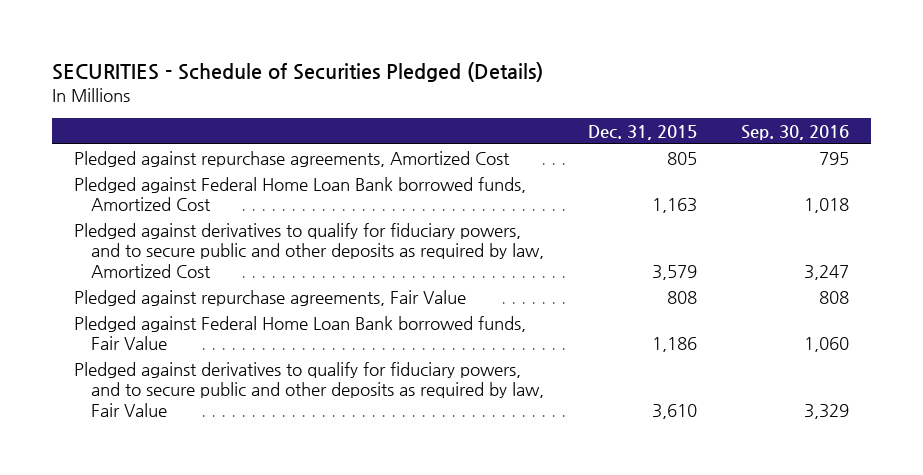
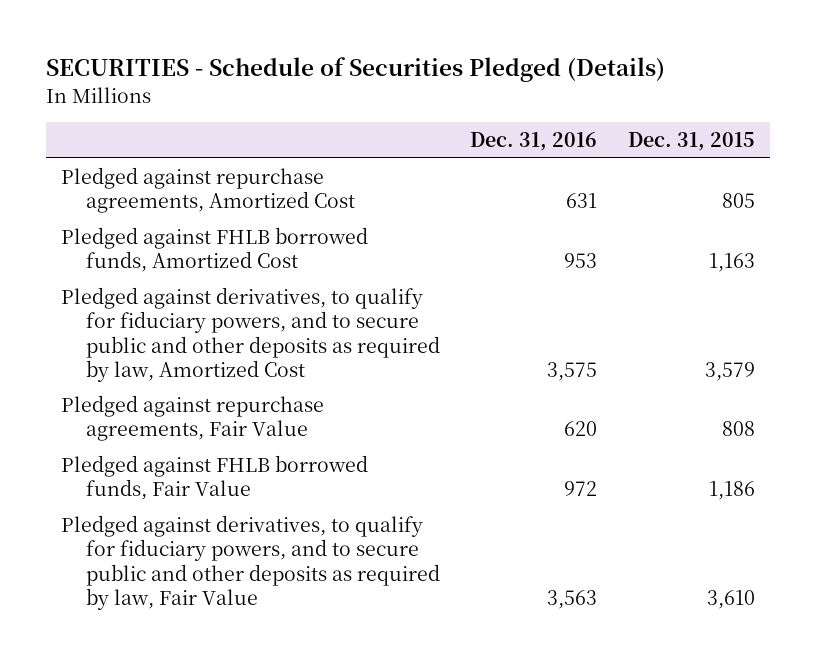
[741,124,850,140] Sep. 30, 2016 -> none
none -> [470,132,598,152] Dec. 31, 2016
[74,176,527,212] Pledged against Federal Home Loan Bank borrowed funds, Amortized Cost -> [61,226,369,273] Pledged against FHLB borrowed funds, Amortized Cost
[74,222,544,278] Pledged against derivatives to qualify for fiduciary powers, and to secure public and other deposits as required by law, Amortized Cost -> [61,286,440,382] Pledged against derivatives, to qualify for fiduciary powers, and to secure public and other deposits as required by law, Amortized Cost
[74,315,527,351] Pledged against Federal Home Loan Bank borrowed funds, Fair Value -> [61,454,369,501] Pledged against FHLB borrowed funds, Fair Value
[74,361,544,417] Pledged against derivatives to qualify for fiduciary powers, and to secure public and other deposits as required by law, Fair Value -> [61,514,440,610] Pledged against derivatives, to qualify for fiduciary powers, and to secure public and other deposits as required by law, Fair Value

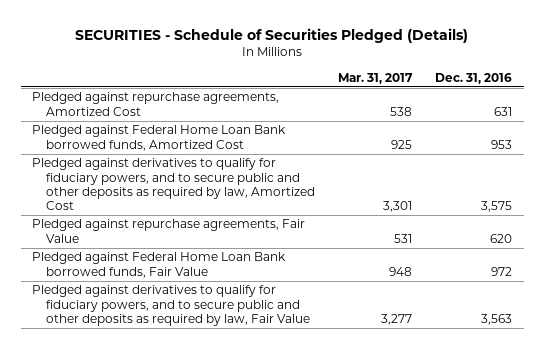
[627,132,755,152] Dec. 31, 2015 -> none
none -> [338,72,414,84] Mar. 31, 2017
[61,226,369,273] Pledged against FHLB borrowed funds, Amortized Cost -> [32,125,287,151] Pledged against Federal Home Loan Bank borrowed funds, Amortized Cost
[61,286,440,382] Pledged against derivatives, to qualify for fiduciary powers, and to secure public and other deposits as required by law, Amortized Cost -> [32,158,316,210] Pledged against derivatives to qualify for fiduciary powers, and to secure public and other deposits as required by law, Amortized Cost
[61,454,369,501] Pledged against FHLB borrowed funds, Fair Value -> [32,252,287,278] Pledged against Federal Home Loan Bank borrowed funds, Fair Value
[61,514,440,610] Pledged against derivatives, to qualify for fiduciary powers, and to secure public and other deposits as required by law, Fair Value -> [32,285,311,326] Pledged against derivatives to qualify for fiduciary powers, and to secure public and other deposits as required by law, Fair Value

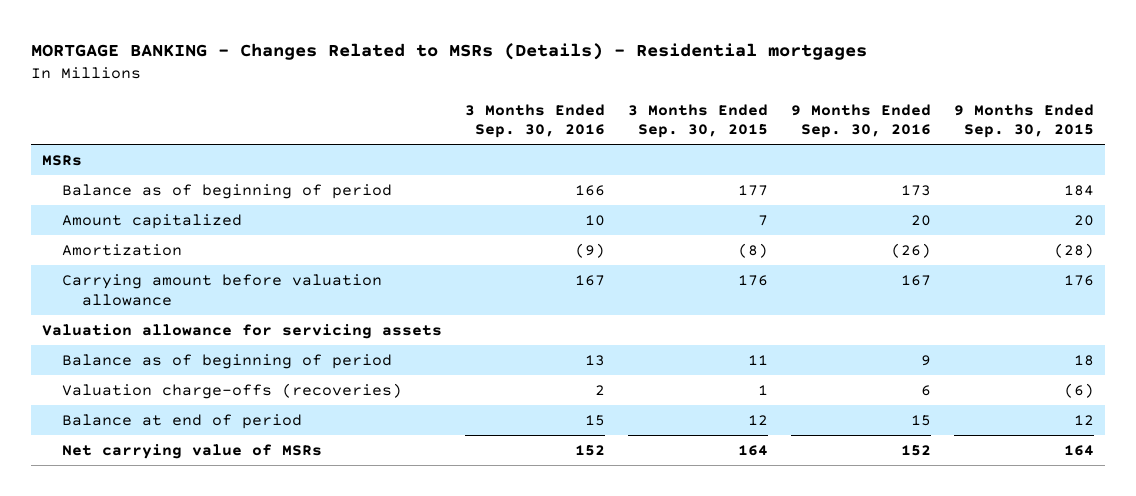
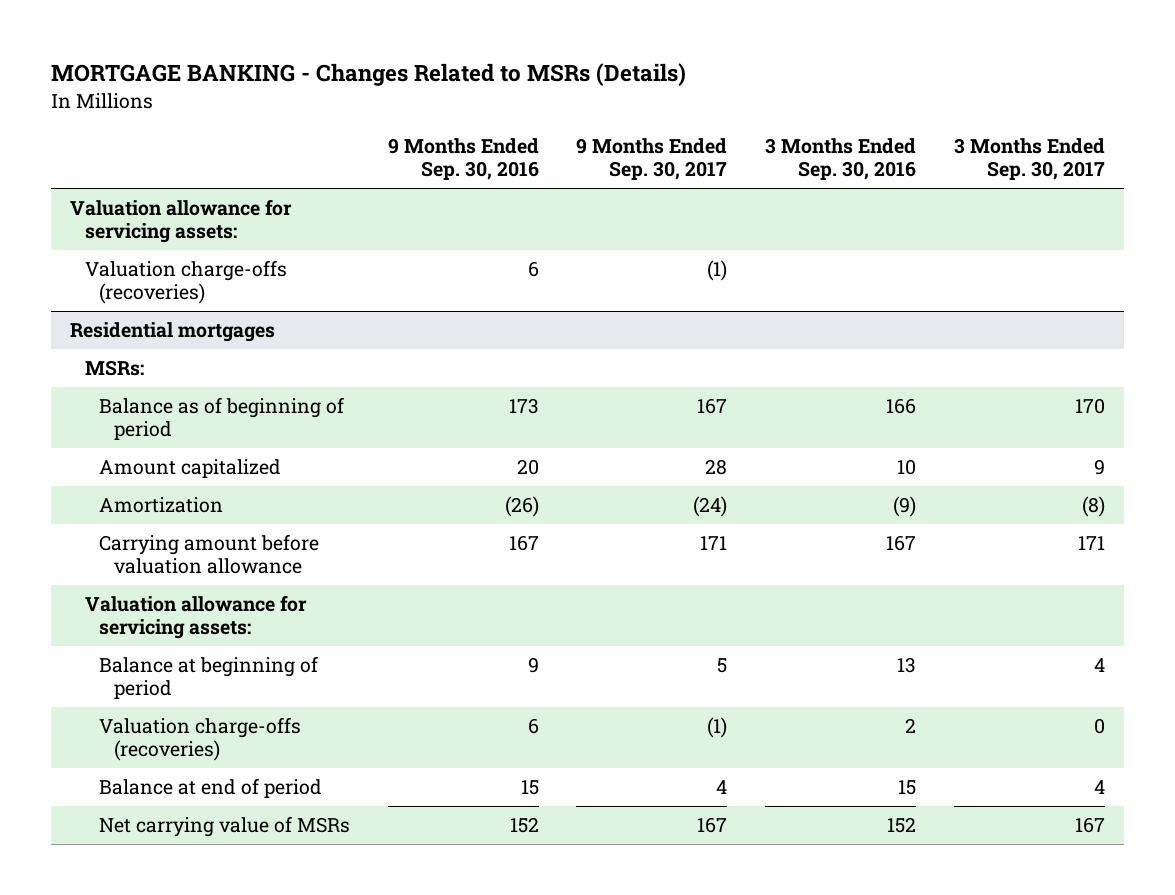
[30,43,867,61] MORTGAGE BANKING - Changes Related to MSRs (Details) - Residential mortgages -> [51,63,687,87] MORTGAGE BANKING - Changes Related to MSRs (Details)
[628,103,769,139] 3 Months Ended Sep. 30, 2015 -> none
[953,103,1094,139] 9 Months Ended Sep. 30, 2015 -> none
none -> [576,137,728,181] 9 Months Ended Sep. 30, 2017
none -> [953,137,1105,181] 3 Months Ended Sep. 30, 2017
none -> [69,199,292,244] Valuation allowance for servicing assets:
none -> [84,260,287,305] Valuation charge-offs (recoveries)
none -> [69,322,275,343] Residential mortgages
[42,154,83,166] MSRs -> [84,360,144,377] MSRs:
[42,323,443,339] Valuation allowance for servicing assets -> [84,595,307,640] Valuation allowance for servicing assets:
[62,353,393,369] Balance as of beginning of period -> [99,656,319,700] Balance at beginning of period

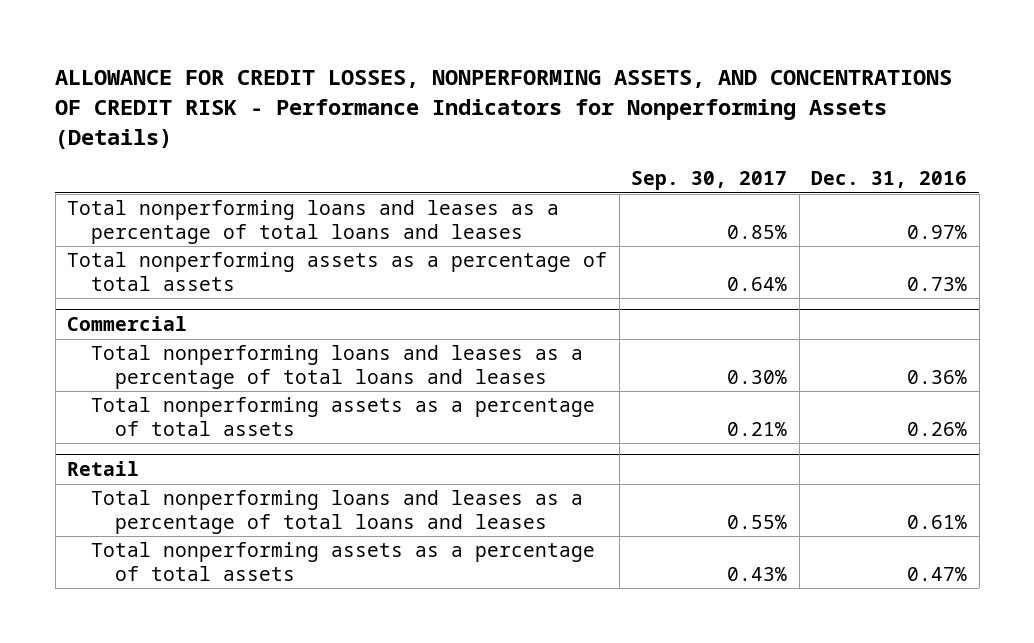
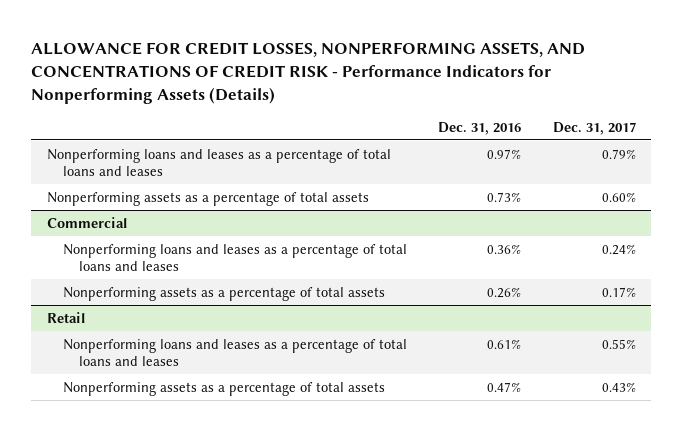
[631,171,788,191] Sep. 30, 2017 -> none
none -> [552,121,636,135] Dec. 31, 2017
[67,200,560,244] Total nonperforming loans and leases as a percentage of total loans and leases -> [46,148,391,177] Nonperforming loans and leases as a percentage of total loans and leases
[67,252,608,291] Total nonperforming assets as a percentage of total assets -> [46,191,369,206] Nonperforming assets as a percentage of total assets
[90,345,583,389] Total nonperforming loans and leases as a percentage of total loans and leases -> [62,243,407,272] Nonperforming loans and leases as a percentage of total loans and leases
[90,397,595,436] Total nonperforming assets as a percentage of total assets -> [62,286,385,301] Nonperforming assets as a percentage of total assets
[90,490,583,534] Total nonperforming loans and leases as a percentage of total loans and leases -> [62,338,407,367] Nonperforming loans and leases as a percentage of total loans and leases
[90,542,595,581] Total nonperforming assets as a percentage of total assets -> [62,381,385,396] Nonperforming assets as a percentage of total assets

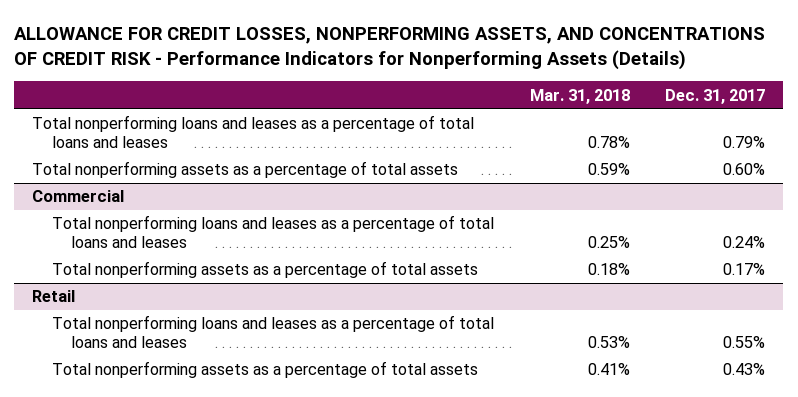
[438,121,522,135] Dec. 31, 2016 -> none
none -> [529,88,630,104] Mar. 31, 2018
[46,148,391,177] Nonperforming loans and leases as a percentage of total loans and leases -> [32,115,475,149] Total nonperforming loans and leases as a percentage of total loans and leases
[46,191,369,206] Nonperforming assets as a percentage of total assets -> [32,161,459,179] Total nonperforming assets as a percentage of total assets
[62,243,407,272] Nonperforming loans and leases as a percentage of total loans and leases -> [51,215,494,249] Total nonperforming loans and leases as a percentage of total loans and leases
[62,286,385,301] Nonperforming assets as a percentage of total assets -> [51,261,478,279] Total nonperforming assets as a percentage of total assets
[62,338,407,367] Nonperforming loans and leases as a percentage of total loans and leases -> [51,315,494,349] Total nonperforming loans and leases as a percentage of total loans and leases
[62,381,385,396] Nonperforming assets as a percentage of total assets -> [51,361,478,379] Total nonperforming assets as a percentage of total assets

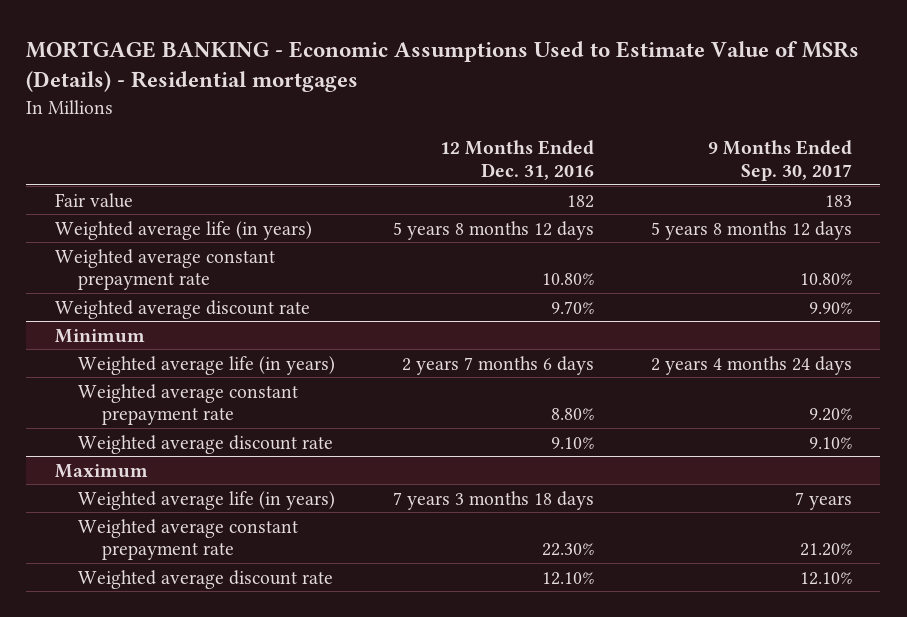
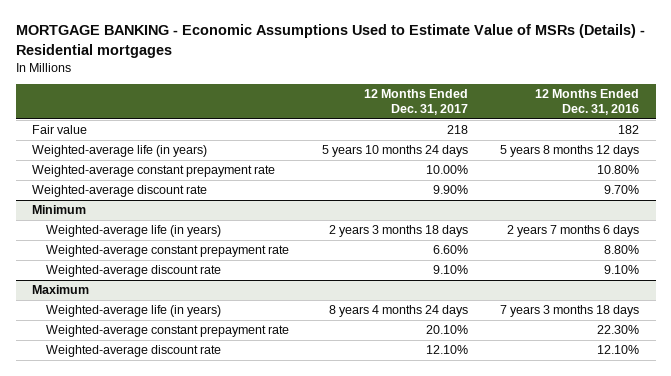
[707,139,852,181] 9 Months Ended Sep. 30, 2017 -> none
none -> [363,89,468,116] 12 Months Ended Dec. 31, 2017
[54,220,312,240] Weighted average life (in years) -> [31,145,207,158] Weighted-average life (in years)
[54,248,275,291] Weighted average constant prepayment rate -> [31,165,275,178] Weighted-average constant prepayment rate
[54,299,310,319] Weighted average discount rate -> [31,185,207,198] Weighted-average discount rate
[78,355,336,375] Weighted average life (in years) -> [45,225,221,238] Weighted-average life (in years)
[78,383,299,426] Weighted average constant prepayment rate -> [45,245,289,258] Weighted-average constant prepayment rate
[78,434,334,454] Weighted average discount rate -> [45,265,221,278] Weighted-average discount rate
[78,490,336,510] Weighted average life (in years) -> [45,305,221,318] Weighted-average life (in years)
[78,518,299,561] Weighted average constant prepayment rate -> [45,325,289,338] Weighted-average constant prepayment rate
[78,569,334,589] Weighted average discount rate -> [45,345,221,358] Weighted-average discount rate

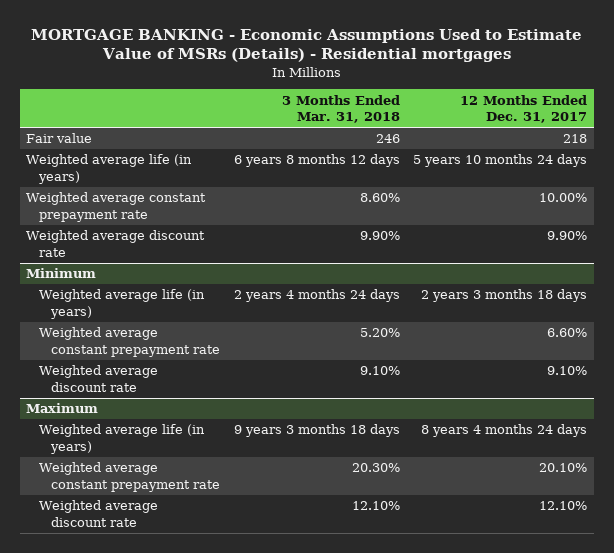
[535,89,640,116] 12 Months Ended Dec. 31, 2016 -> none
none -> [281,94,400,124] 3 Months Ended Mar. 31, 2018
[31,145,207,158] Weighted-average life (in years) -> [26,154,193,184] Weighted average life (in years)
[31,165,275,178] Weighted-average constant prepayment rate -> [26,192,207,222] Weighted average constant prepayment rate
[31,185,207,198] Weighted-average discount rate -> [26,230,206,257] Weighted average discount rate
[45,225,221,238] Weighted-average life (in years) -> [38,289,205,319] Weighted average life (in years)
[45,245,289,258] Weighted-average constant prepayment rate -> [38,327,221,357] Weighted average constant prepayment rate
[45,265,221,278] Weighted-average discount rate -> [38,365,158,392] Weighted average discount rate
[45,305,221,318] Weighted-average life (in years) -> [38,424,205,454] Weighted average life (in years)
[45,325,289,338] Weighted-average constant prepayment rate -> [38,462,221,492] Weighted average constant prepayment rate
[45,345,221,358] Weighted-average discount rate -> [38,500,158,527] Weighted average discount rate

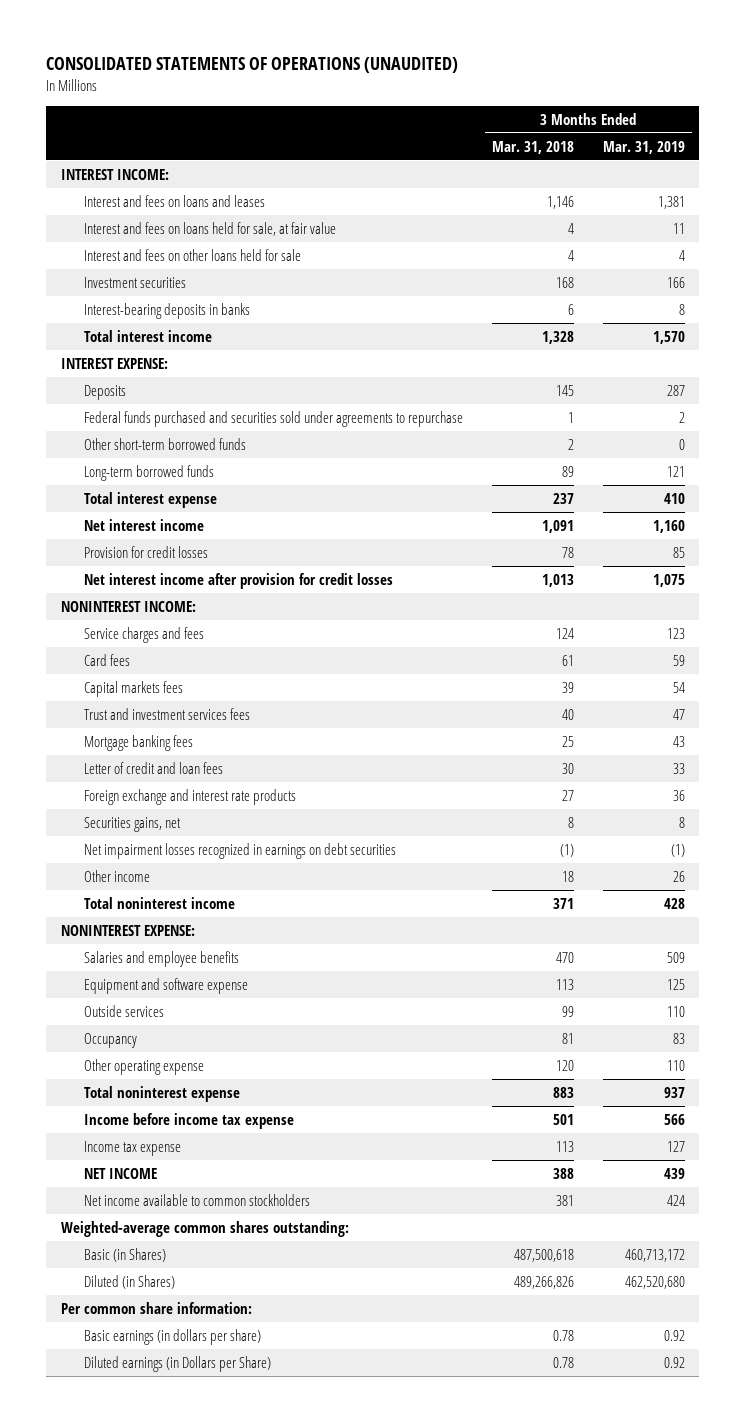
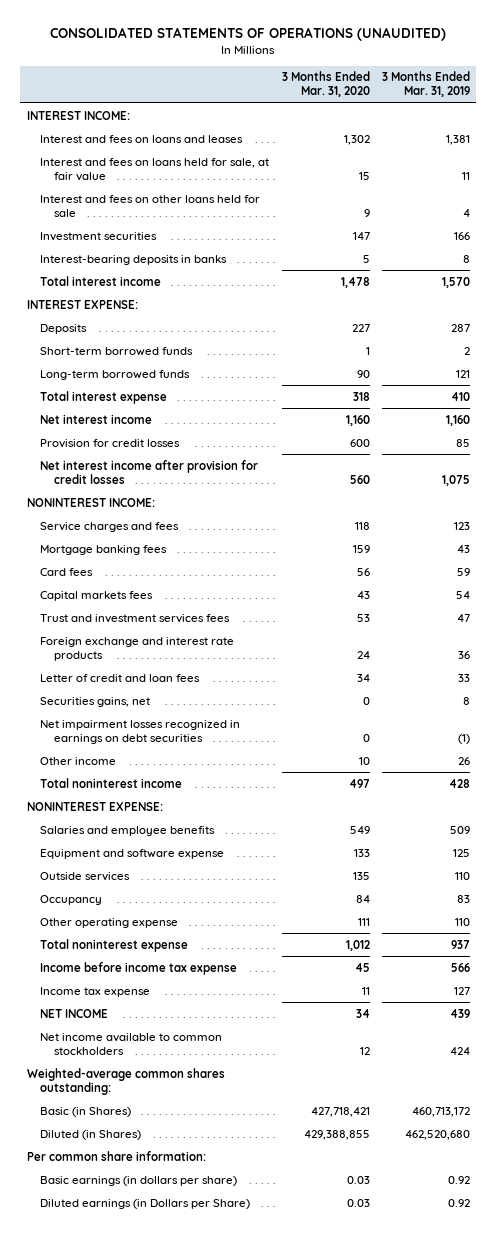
[491,140,574,154] Mar. 31, 2018 -> none
none -> [281,71,370,98] 3 Months Ended Mar. 31, 2020
[84,410,464,427] Federal funds purchased and securities sold under agreements to repurchase -> none
[84,437,247,450] Other short-term borrowed funds -> [40,346,194,356] Short-term borrowed funds
[678,438,685,450] 0 -> [464,346,471,355] 2
[84,734,194,751] Mortgage banking fees -> [40,544,168,555] Mortgage banking fees
[84,761,224,774] Letter of credit and loan fees -> [40,673,201,682] Letter of credit and loan fees

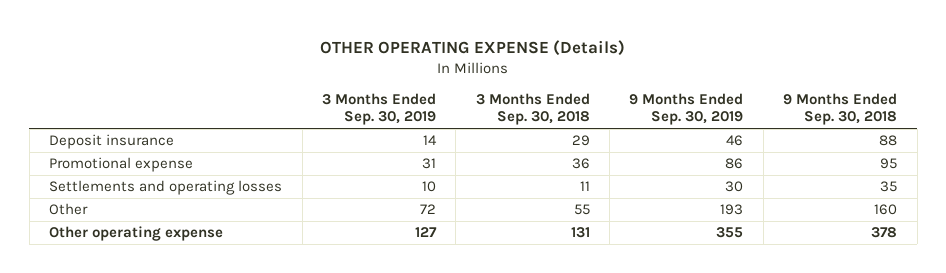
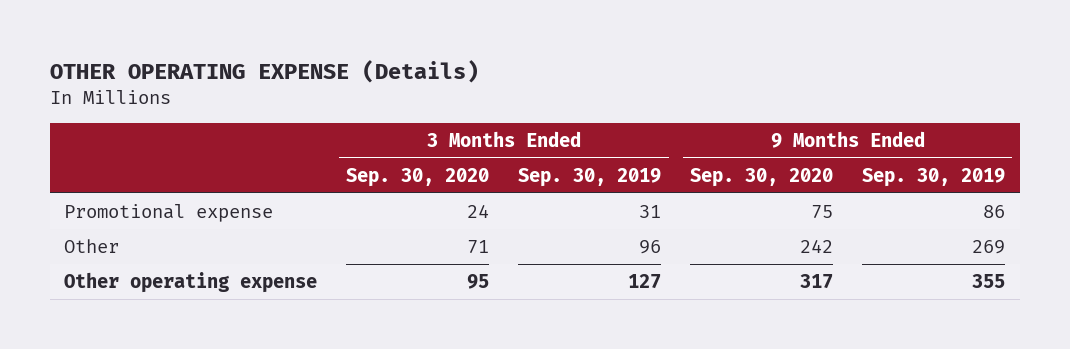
[475,92,590,126] 3 Months Ended Sep. 30, 2018 -> none
[783,92,898,126] 9 Months Ended Sep. 30, 2018 -> none
none -> [346,167,490,187] Sep. 30, 2020
none -> [690,167,834,187] Sep. 30, 2020
[49,134,175,150] Deposit insurance -> none
[49,180,283,196] Settlements and operating losses -> none
[419,204,436,215] 72 -> [639,240,662,255] 96
[720,204,744,216] 193 -> [972,240,1006,255] 269

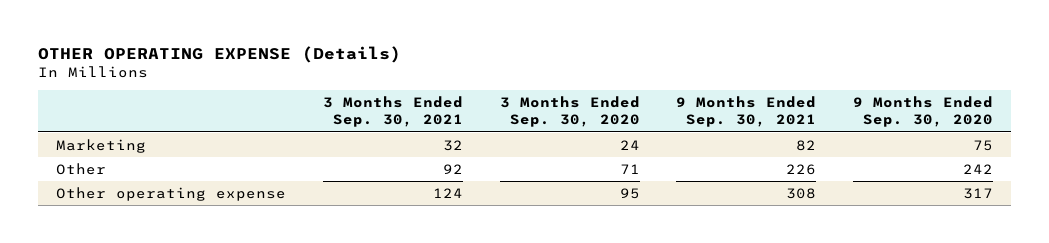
[518,167,662,187] Sep. 30, 2019 -> none
[862,167,1006,187] Sep. 30, 2019 -> none
none -> [322,95,463,128] 3 Months Ended Sep. 30, 2021
none -> [676,95,817,128] 9 Months Ended Sep. 30, 2021
[64,204,274,223] Promotional expense -> [56,138,147,153] Marketing

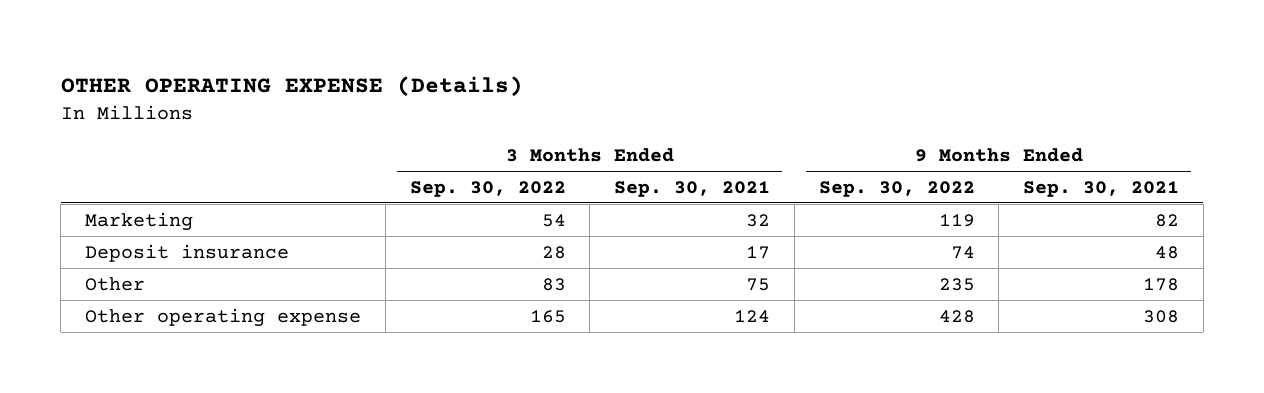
[499,95,640,128] 3 Months Ended Sep. 30, 2020 -> none
[852,95,993,128] 9 Months Ended Sep. 30, 2020 -> none
none -> [409,180,566,197] Sep. 30, 2022
none -> [818,180,975,197] Sep. 30, 2022
none -> [85,243,290,262] Deposit insurance
[442,163,463,174] 92 -> [746,277,771,291] 75
[786,163,817,175] 226 -> [1142,277,1179,291] 178

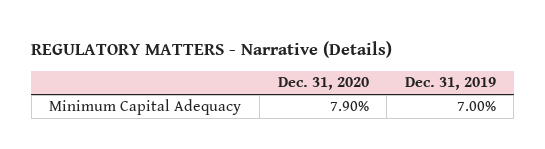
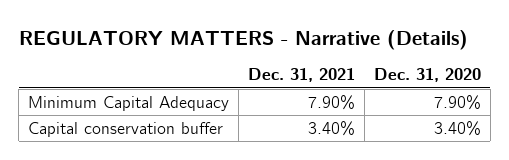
[404,77,496,91] Dec. 31, 2019 -> none
none -> [247,68,355,83] Dec. 31, 2021
none -> [28,121,224,137] Capital conservation buffer

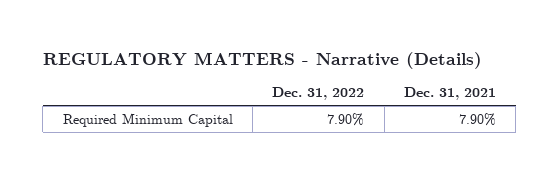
[373,68,481,83] Dec. 31, 2020 -> none
none -> [272,86,365,100] Dec. 31, 2022
[28,121,224,137] Capital conservation buffer -> none
[28,95,230,111] Minimum Capital Adequacy -> [62,112,233,127] Required Minimum Capital

